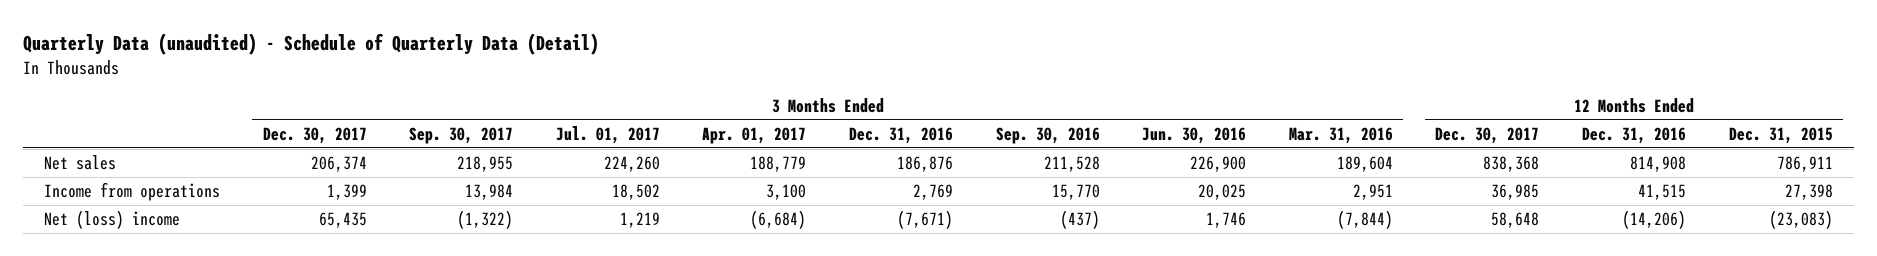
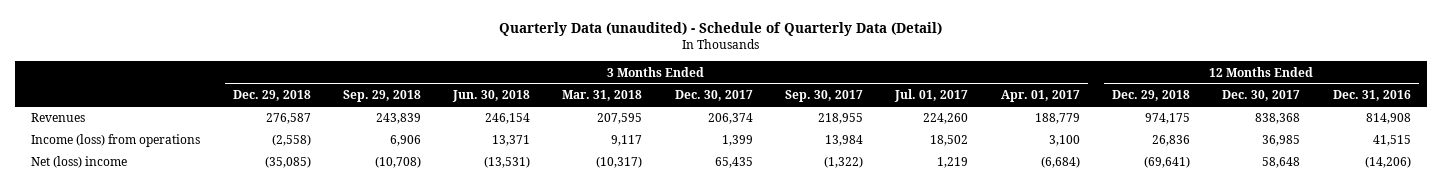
[849,126,954,144] Dec. 31, 2016 -> none
[995,126,1100,144] Sep. 30, 2016 -> none
[1142,126,1247,144] Jun. 30, 2016 -> none
[1288,126,1393,144] Mar. 31, 2016 -> none
[1728,126,1833,144] Dec. 31, 2015 -> none
none -> [232,90,311,102] Dec. 29, 2018
none -> [342,90,421,103] Sep. 29, 2018
none -> [452,90,531,103] Jun. 30, 2018
none -> [562,90,643,102] Mar. 31, 2018
none -> [1111,90,1190,102] Dec. 29, 2018
[44,155,117,171] Net sales -> [31,113,86,123] Revenues
[44,182,221,202] Income from operations -> [31,134,201,148] Income (loss) from operations

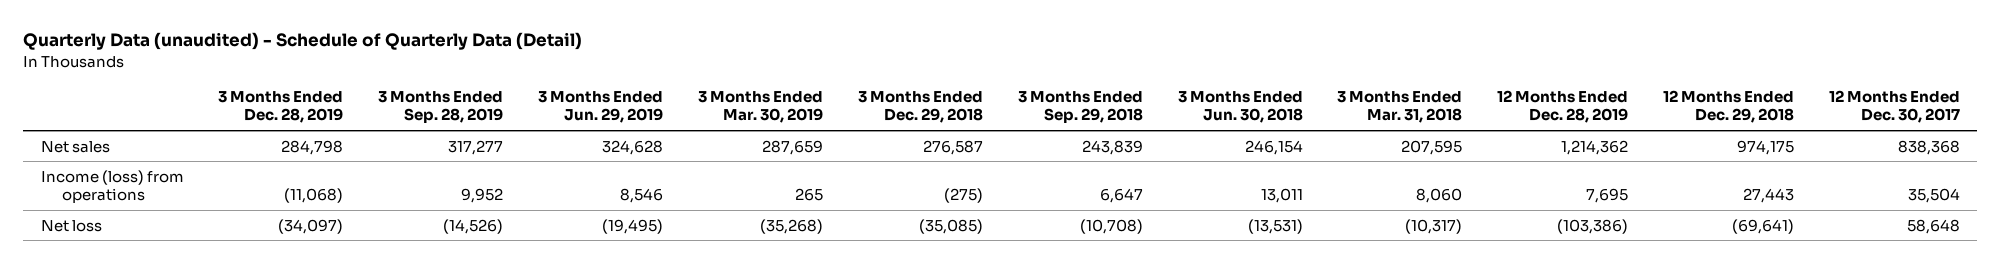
[674,90,753,102] Dec. 30, 2017 -> none
[785,90,864,103] Sep. 30, 2017 -> none
[894,89,969,103] Jul. 01, 2017 -> none
[1000,90,1080,103] Apr. 01, 2017 -> none
[1332,90,1411,102] Dec. 31, 2016 -> none
none -> [218,91,344,124] 3 Months Ended Dec. 28, 2019
none -> [378,91,504,124] 3 Months Ended Sep. 28, 2019
none -> [538,91,664,124] 3 Months Ended Jun. 29, 2019
none -> [698,91,824,124] 3 Months Ended Mar. 30, 2019
none -> [1497,90,1629,124] 12 Months Ended Dec. 28, 2019
[31,113,86,123] Revenues -> [40,140,110,153] Net sales
[271,134,311,147] (2,558) -> [943,187,983,203] (275)
[389,135,421,147] 6,906 -> [1099,187,1143,203] 6,647
[492,135,531,147] 13,371 -> [1260,187,1303,203] 13,011
[611,135,643,147] 9,117 -> [1416,187,1463,203] 8,060
[1151,135,1190,147] 26,836 -> [1743,187,1795,203] 27,443
[1262,135,1301,147] 36,985 -> [1907,187,1960,203] 35,504
[31,156,128,169] Net (loss) income -> [40,219,102,232] Net loss

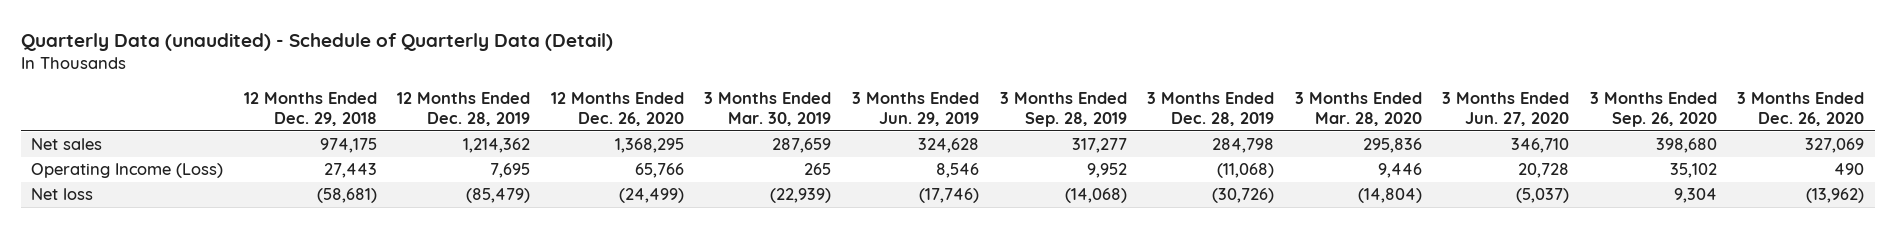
[857,91,983,124] 3 Months Ended Dec. 29, 2018 -> none
[1017,91,1143,124] 3 Months Ended Sep. 29, 2018 -> none
[1177,91,1303,124] 3 Months Ended Jun. 30, 2018 -> none
[1337,91,1463,124] 3 Months Ended Mar. 31, 2018 -> none
[1828,90,1960,124] 12 Months Ended Dec. 30, 2017 -> none
none -> [550,92,684,127] 12 Months Ended Dec. 26, 2020
none -> [1294,92,1422,127] 3 Months Ended Mar. 28, 2020
none -> [1442,92,1570,127] 3 Months Ended Jun. 27, 2020
none -> [1589,92,1717,128] 3 Months Ended Sep. 26, 2020
none -> [1737,92,1865,127] 3 Months Ended Dec. 26, 2020
[40,169,184,203] Income (loss) from operations -> [31,163,224,179] Operating Income (Loss)
[278,218,344,234] (34,097) -> [1212,188,1275,204] (30,726)
[443,218,504,234] (14,526) -> [1064,188,1127,204] (14,068)
[602,218,664,234] (19,495) -> [919,188,980,204] (17,746)
[760,218,824,234] (35,268) -> [770,188,832,204] (22,939)
[1557,218,1629,234] (103,386) -> [466,188,531,204] (85,479)
[1732,218,1795,234] (69,641) -> [316,188,377,204] (58,681)

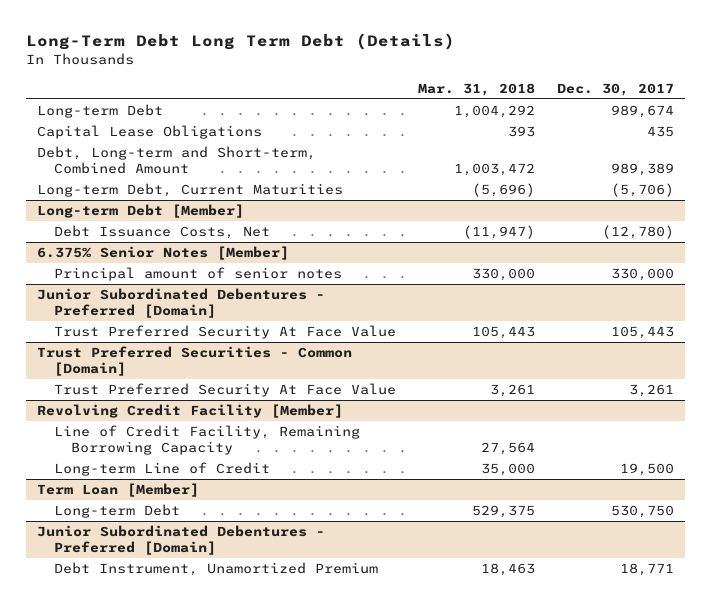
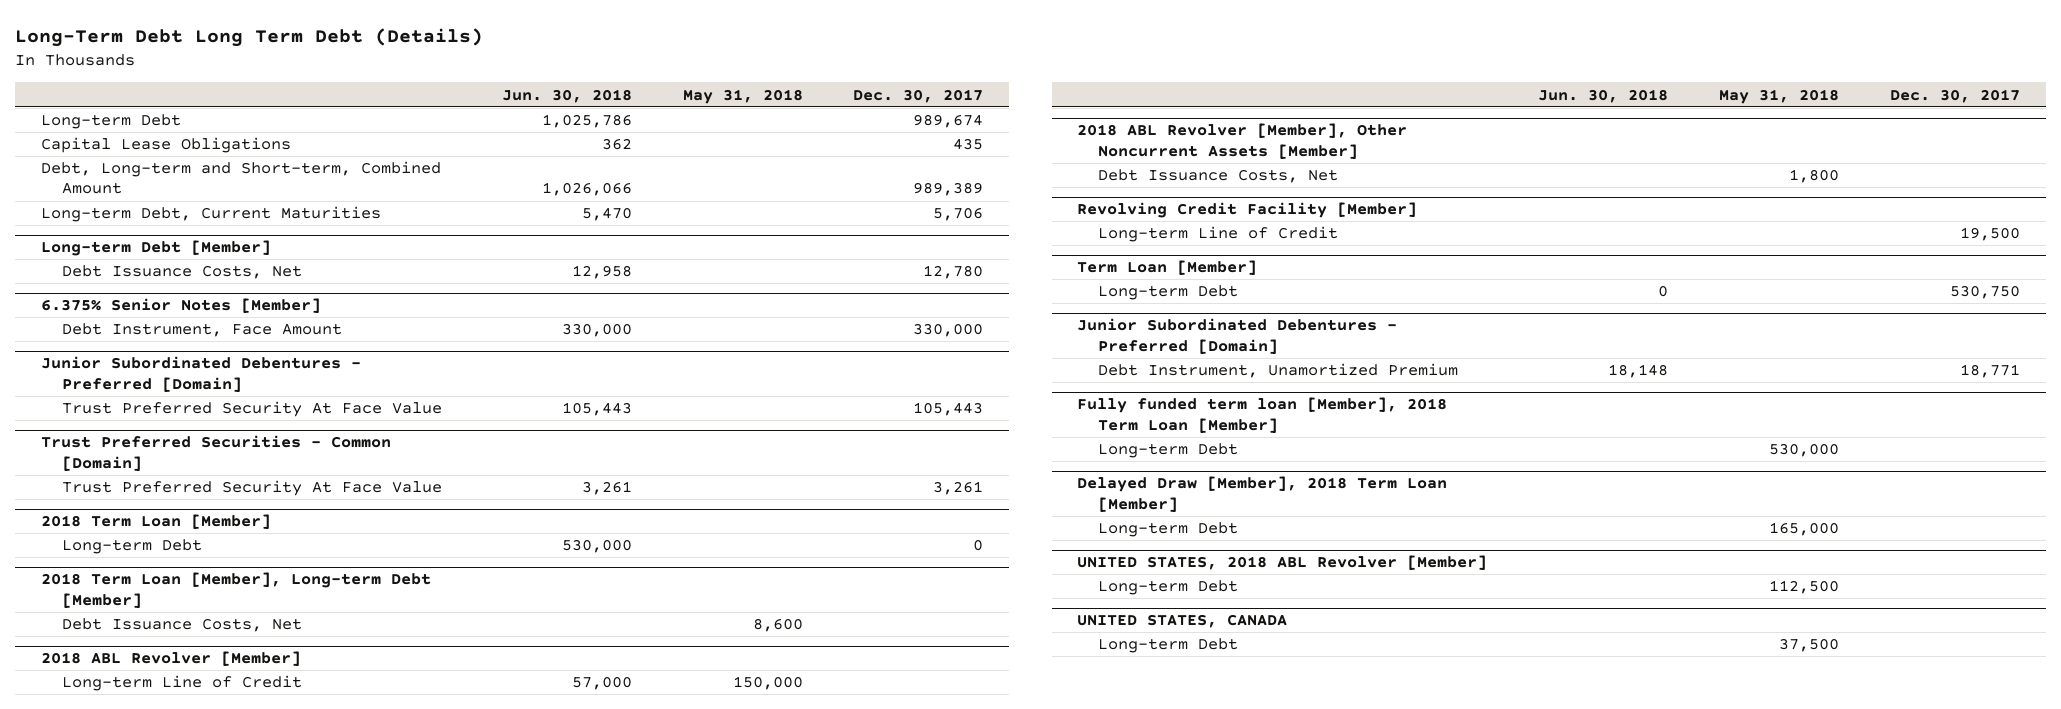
[418,82,536,96] Mar. 31, 2018 -> none
none -> [501,88,632,103] Jun. 30, 2018
none -> [682,88,803,104] May 31, 2018
[611,183,675,198] (5,706) -> [933,207,984,222] 5,706
[602,225,675,240] (12,780) -> [923,265,984,280] 12,780
[54,267,343,282] Principal amount of senior notes -> [61,323,342,338] Debt Instrument, Face Amount
none -> [40,514,271,530] 2018 Term Loan [Member]
none -> [61,539,202,555] Long-term Debt
none -> [40,572,431,608] 2018 Term Loan [Member], Long-term Debt [Member]
none -> [61,618,302,633] Debt Issuance Costs, Net
none -> [40,651,301,667] 2018 ABL Revolver [Member]
none -> [61,675,302,692] Long-term Line of Credit
none -> [1077,123,1408,159] 2018 ABL Revolver [Member], Other Noncurrent Assets [Member]
none -> [1098,169,1339,184] Debt Issuance Costs, Net
[54,425,361,455] Line of Credit Facility, Remaining Borrowing Capacity -> none
none -> [1077,397,1448,433] Fully funded term loan [Member], 2018 Term Loan [Member]
none -> [1098,443,1239,459] Long-term Debt
none -> [1077,476,1448,512] Delayed Draw [Member], 2018 Term Loan [Member]
none -> [1098,522,1239,538] Long-term Debt
none -> [1077,555,1488,571] UNITED STATES, 2018 ABL Revolver [Member]
none -> [1098,580,1239,596] Long-term Debt
none -> [1077,614,1288,629] UNITED STATES, CANADA
none -> [1098,638,1239,654] Long-term Debt

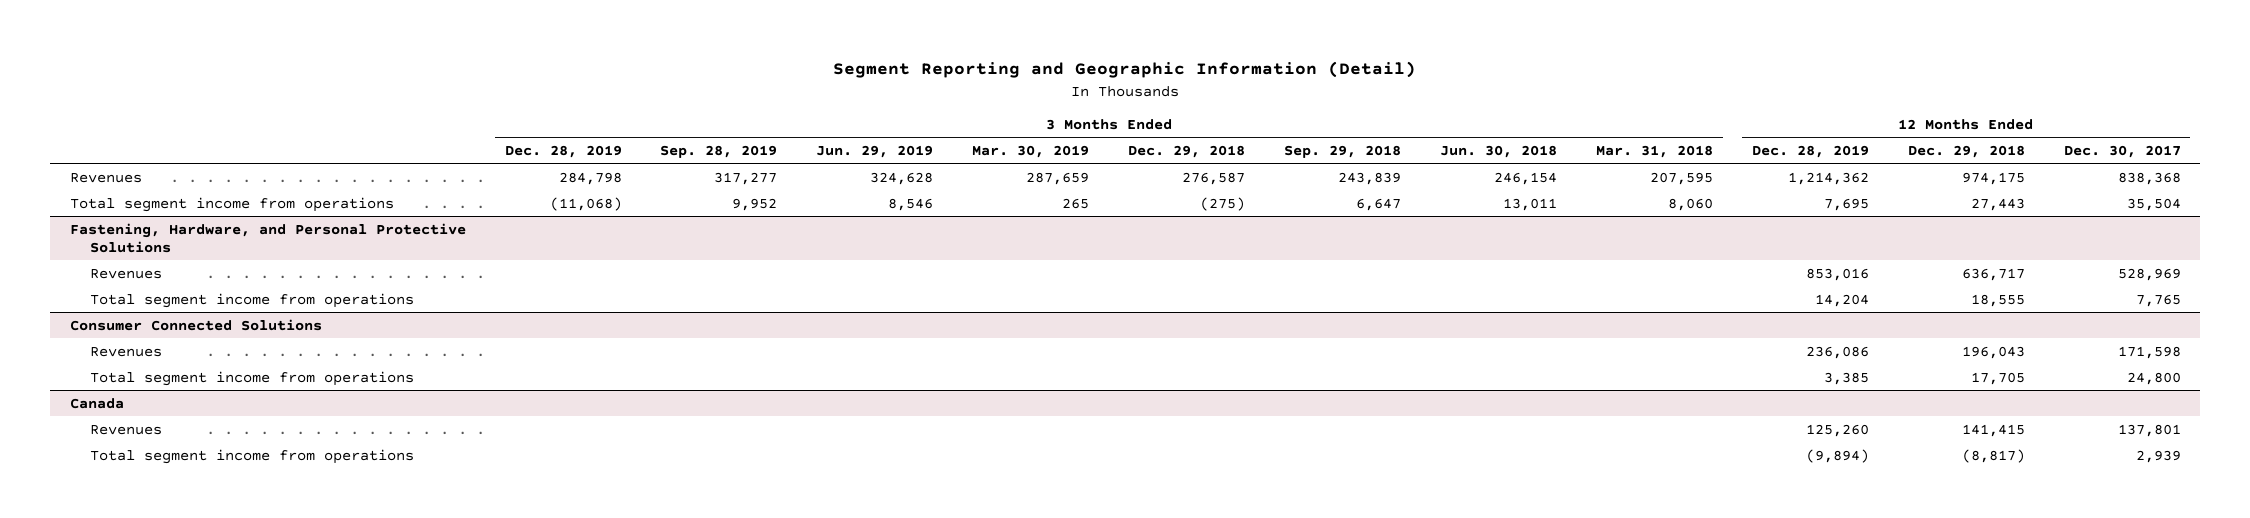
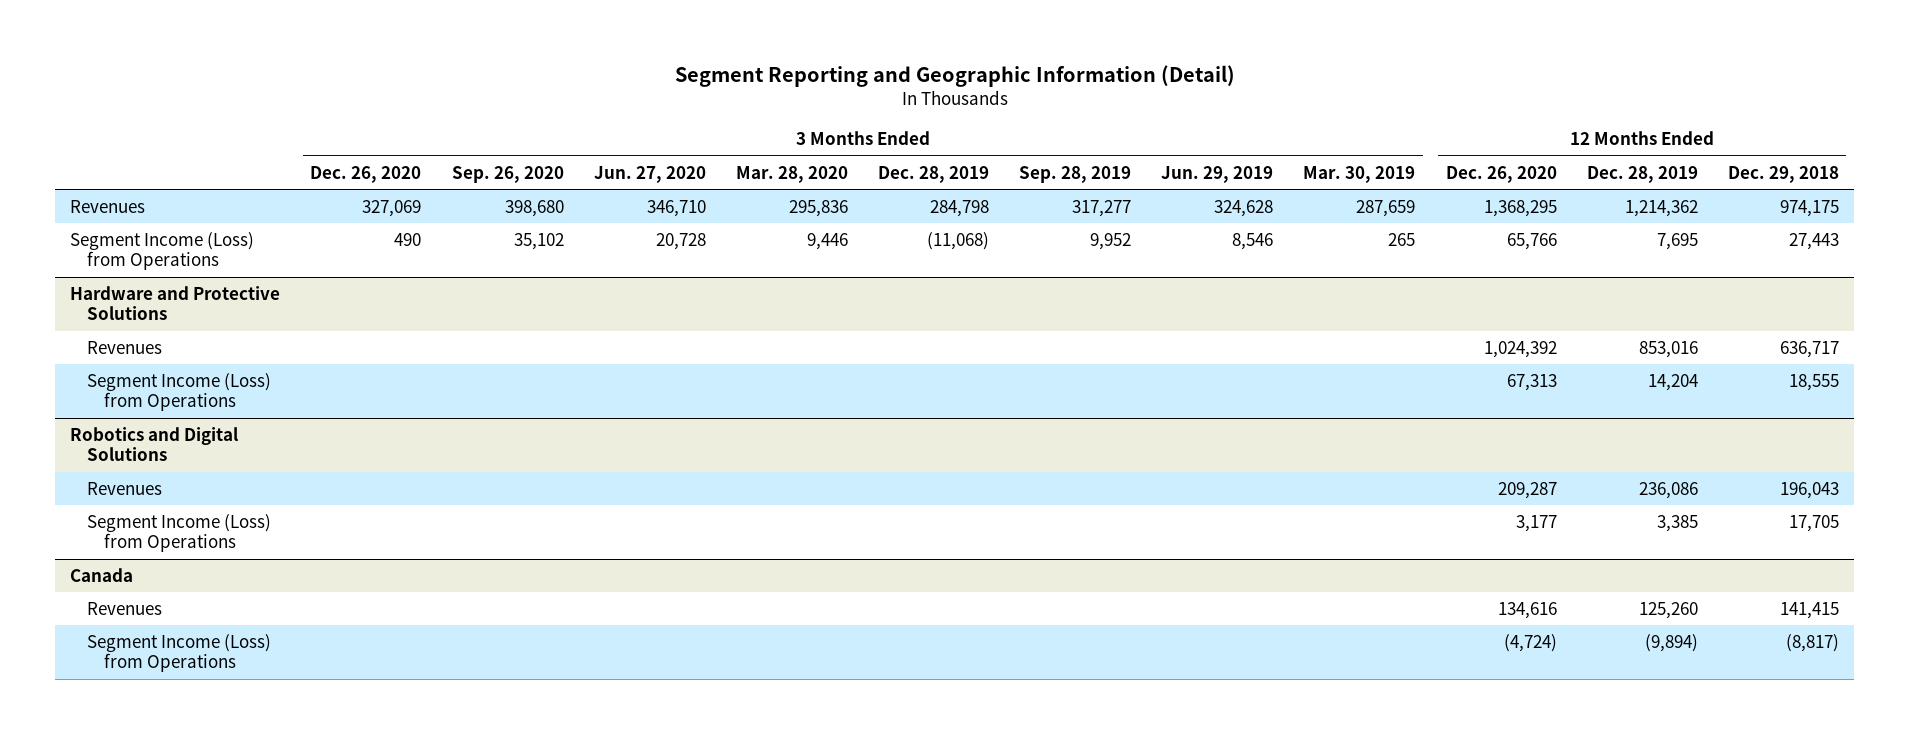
[1128,144,1246,158] Dec. 29, 2018 -> none
[1284,144,1402,158] Sep. 29, 2018 -> none
[1440,144,1558,158] Jun. 30, 2018 -> none
[1595,144,1713,158] Mar. 31, 2018 -> none
[2063,144,2181,158] Dec. 30, 2017 -> none
none -> [310,165,422,183] Dec. 26, 2020
none -> [451,165,564,183] Sep. 26, 2020
none -> [593,165,706,183] Jun. 27, 2020
none -> [735,165,848,183] Mar. 28, 2020
none -> [1445,165,1557,183] Dec. 26, 2020
[69,196,394,212] Total segment income from operations -> [70,231,255,271] Segment Income (Loss) from Operations
[69,222,466,254] Fastening, Hardware, and Personal Protective Solutions -> [70,285,281,321] Hardware and Protective Solutions
[89,292,414,308] Total segment income from operations -> [87,372,272,412] Segment Income (Loss) from Operations
[69,318,322,331] Consumer Connected Solutions -> [70,426,239,462] Robotics and Digital Solutions
[89,370,414,386] Total segment income from operations -> [87,513,272,553] Segment Income (Loss) from Operations
[89,448,414,464] Total segment income from operations -> [87,633,272,673] Segment Income (Loss) from Operations

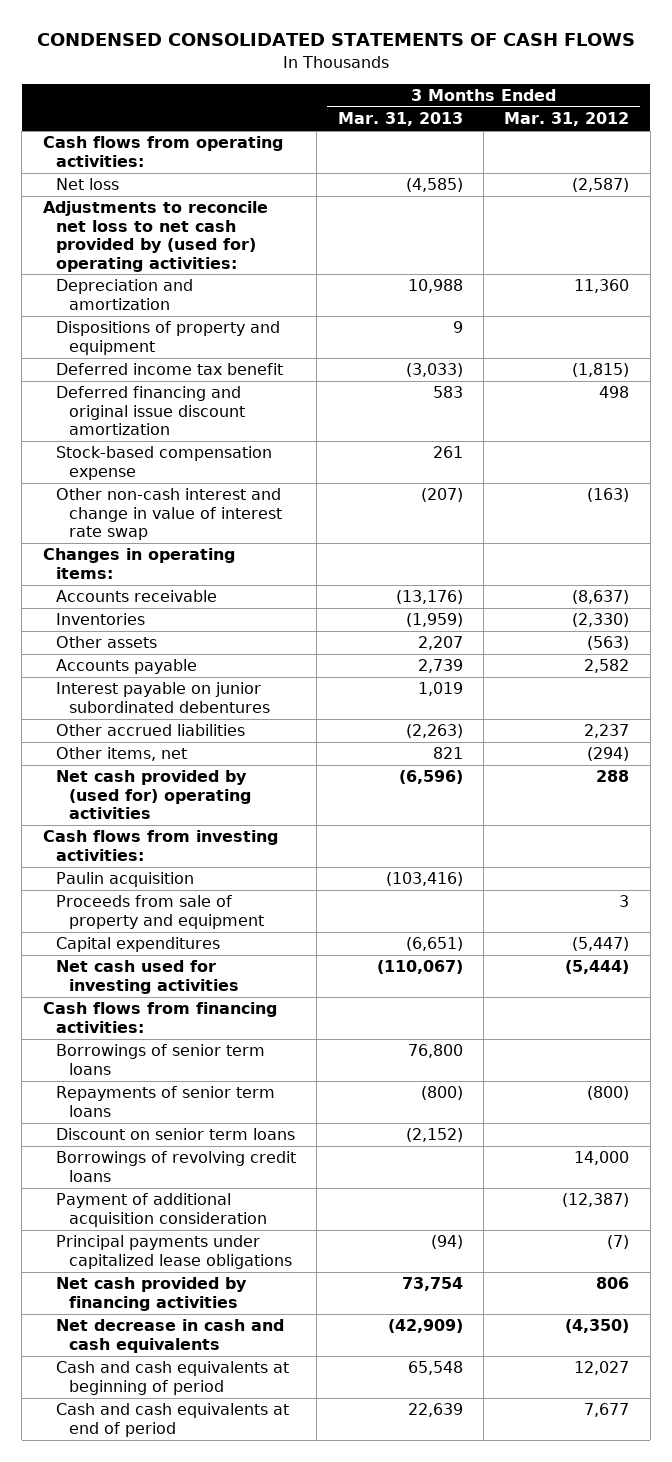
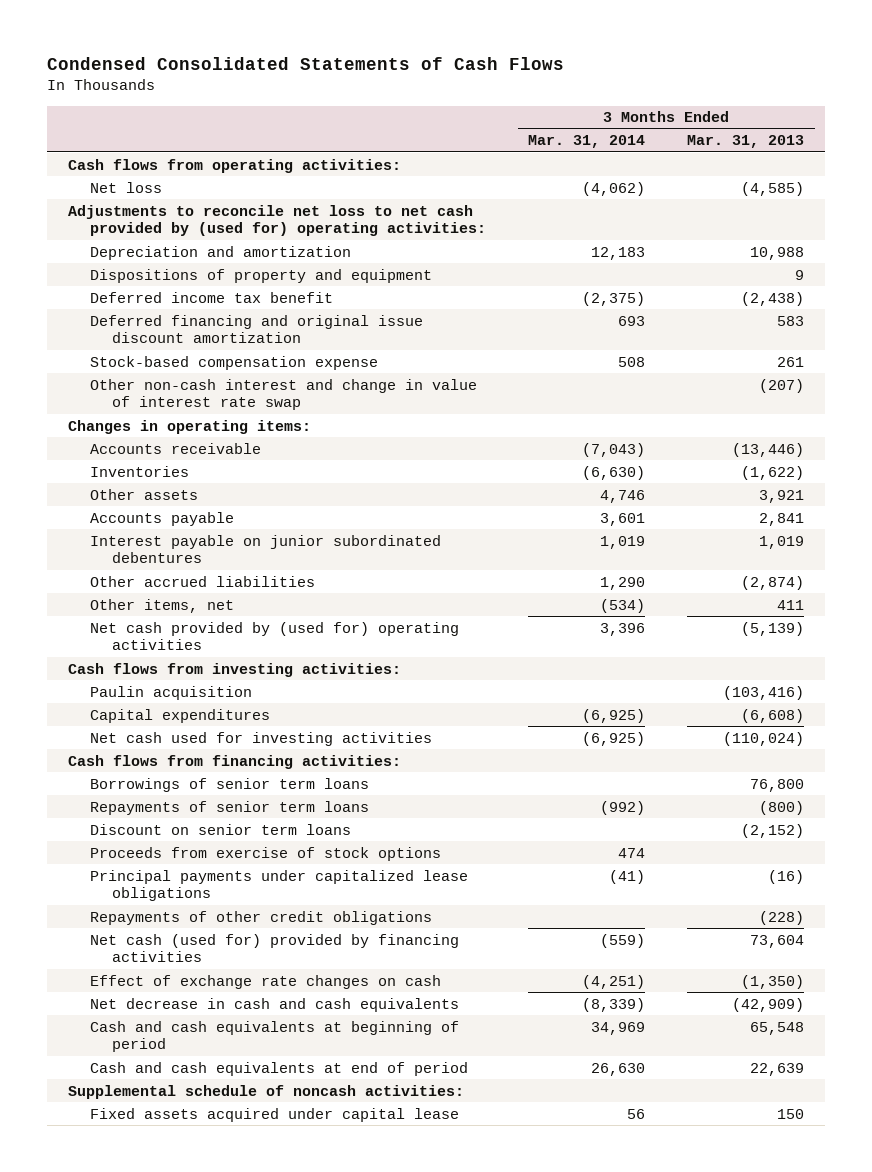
[37,33,636,47] CONDENSED CONSOLIDATED STATEMENTS OF CASH FLOWS -> [46,57,564,71] Condensed Consolidated Statements of Cash Flows
[504,112,630,127] Mar. 31, 2012 -> none
none -> [528,135,646,149] Mar. 31, 2014
[405,363,463,378] (3,033) -> [741,291,805,306] (2,438)
[395,590,463,605] (13,176) -> [732,442,805,457] (13,446)
[405,613,463,628] (1,959) -> [741,465,805,480] (1,622)
[417,636,463,651] 2,207 -> [759,489,805,503] 3,921
[417,659,463,674] 2,739 -> [759,512,805,526] 2,841
[405,724,463,739] (2,263) -> [741,575,805,590] (2,874)
[432,747,463,760] 821 -> [777,599,805,610] 411
[398,770,463,785] (6,596) -> [741,621,805,636] (5,139)
[55,895,264,929] Proceeds from sale of property and equipment -> none
[405,937,463,952] (6,651) -> [741,708,805,723] (6,608)
[376,960,463,975] (110,067) -> [723,731,805,746] (110,024)
[55,1151,296,1182] Borrowings of revolving credit loans -> none
[55,1193,267,1227] Payment of additional acquisition consideration -> none
none -> [90,846,442,861] Proceeds from exercise of stock options
[430,1235,463,1250] (94) -> [768,869,805,884] (16)
none -> [90,910,433,925] Repayments of other credit obligations
[55,1277,247,1311] Net cash provided by financing activities -> [90,933,460,963] Net cash (used for) provided by financing activities
[401,1277,463,1292] 73,754 -> [750,934,805,948] 73,604
none -> [90,974,442,989] Effect of exchange rate changes on cash
none -> [67,1084,464,1099] Supplemental schedule of noncash activities:
none -> [90,1107,460,1122] Fixed assets acquired under capital lease

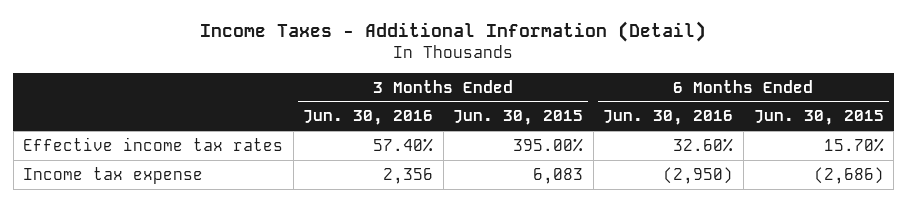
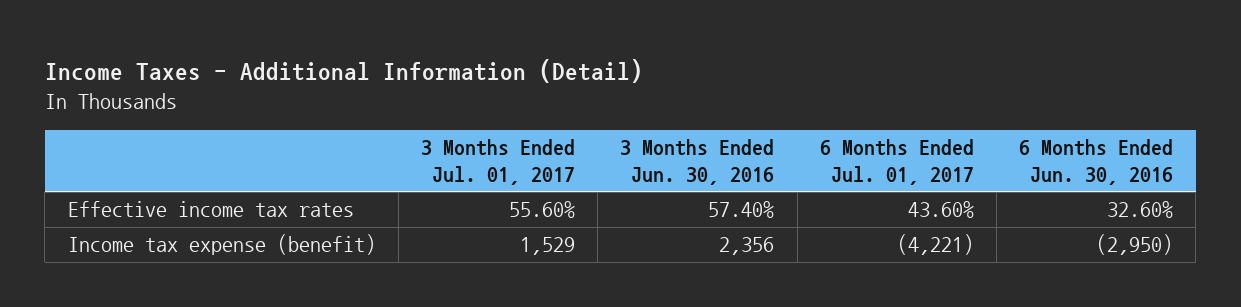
[453,110,584,126] Jun. 30, 2015 -> none
[753,110,884,126] Jun. 30, 2015 -> none
none -> [421,138,576,186] 3 Months Ended Jul. 01, 2017
none -> [819,138,974,186] 6 Months Ended Jul. 01, 2017
[23,166,204,184] Income tax expense -> [67,234,376,256] Income tax expense (benefit)

